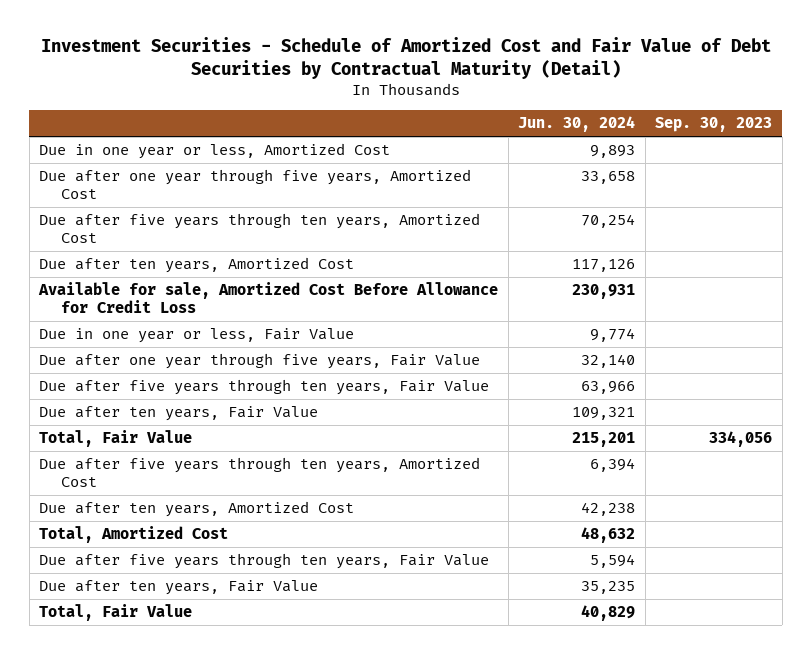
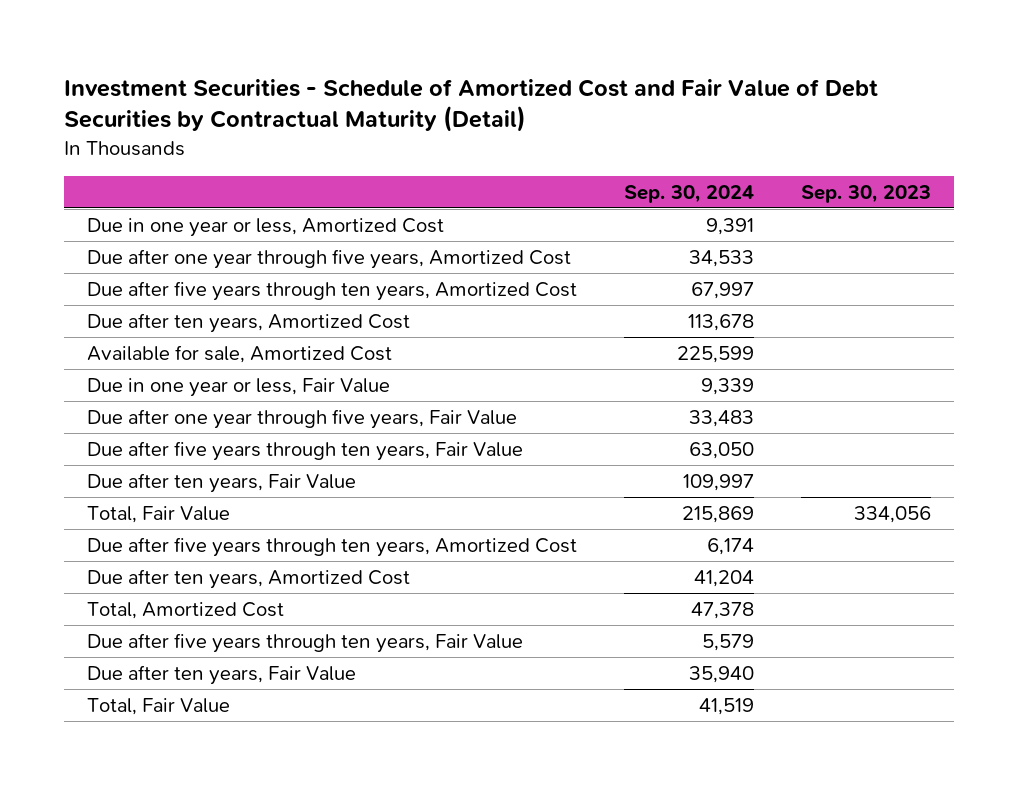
[518,116,636,133] Jun. 30, 2024 -> none
none -> [624,184,755,203] Sep. 30, 2024
[38,282,499,313] Available for sale, Amortized Cost Before Allowance for Credit Loss -> [87,345,393,364] Available for sale, Amortized Cost

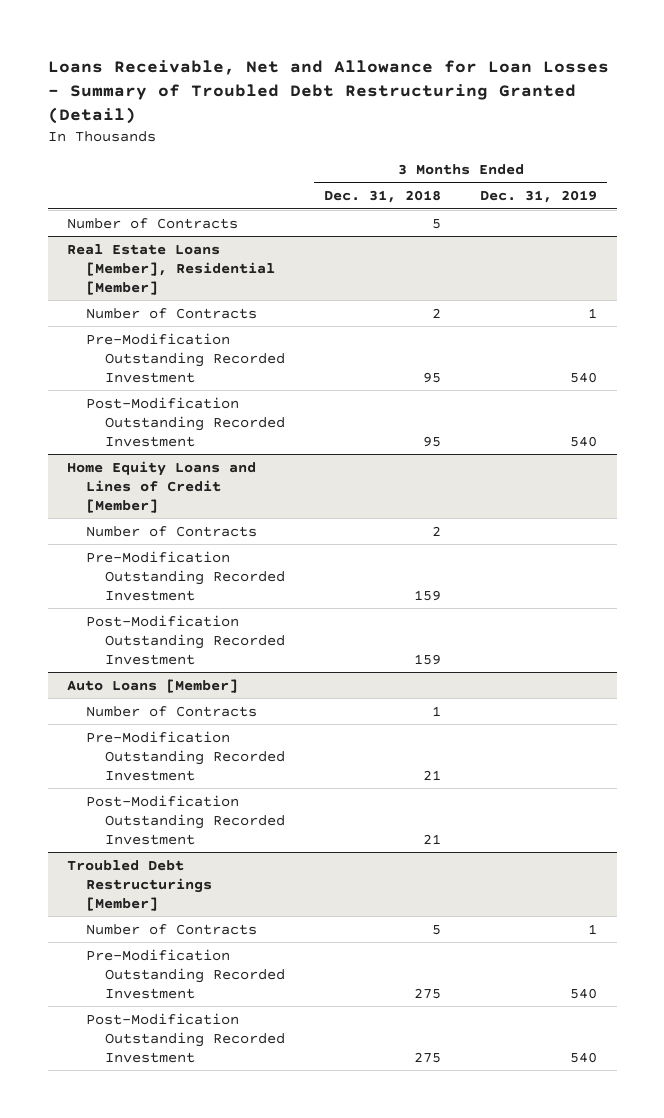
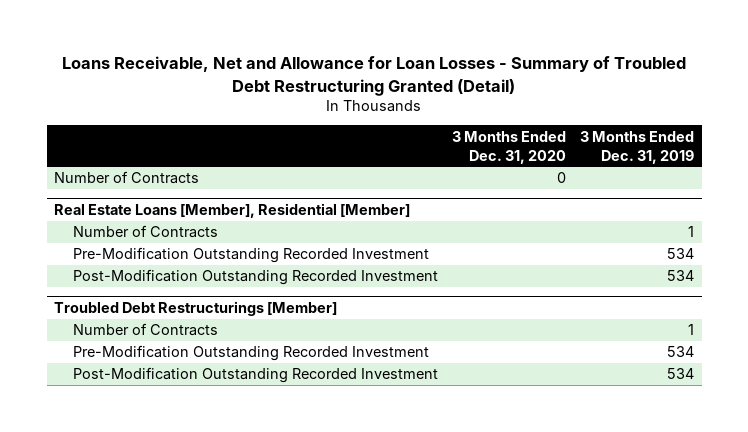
[324,190,442,204] Dec. 31, 2018 -> none
none -> [452,130,567,164] 3 Months Ended Dec. 31, 2020
[67,460,257,513] Home Equity Loans and Lines of Credit [Member] -> none
[86,525,258,537] Number of Contracts -> none
[86,550,286,601] Pre-Modification Outstanding Recorded Investment -> none
[86,614,286,665] Post-Modification Outstanding Recorded Investment -> none
[67,678,239,693] Auto Loans [Member] -> none
[86,705,258,717] Number of Contracts -> none
[86,730,286,781] Pre-Modification Outstanding Recorded Investment -> none
[86,794,286,845] Post-Modification Outstanding Recorded Investment -> none
[570,371,598,383] 540 -> [667,248,695,260] 534
[570,435,598,447] 540 -> [667,270,695,282] 534
[570,987,598,999] 540 -> [667,346,695,358] 534
[570,1051,598,1063] 540 -> [667,368,695,380] 534

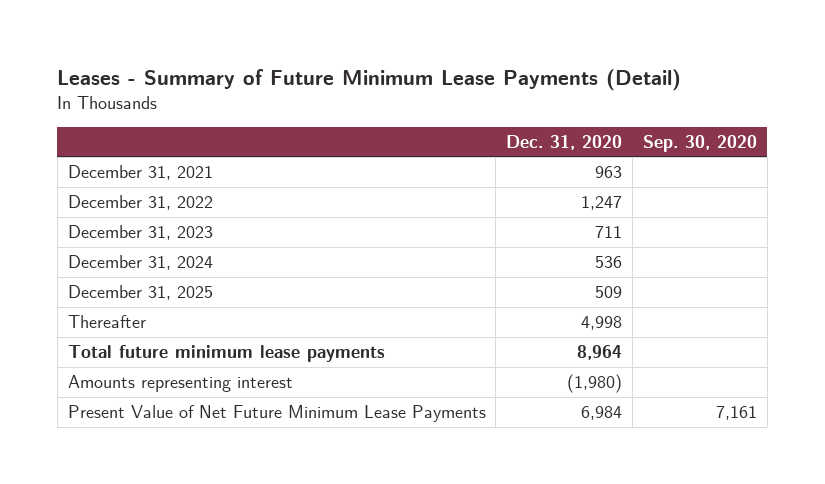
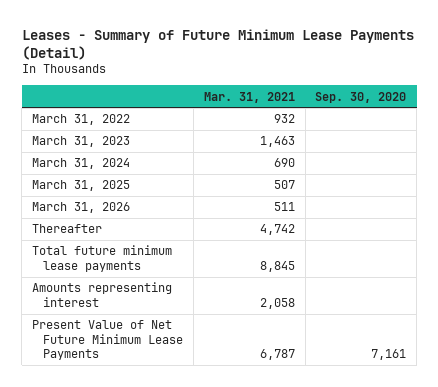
[506,134,623,150] Dec. 31, 2020 -> none
none -> [203,91,295,103] Mar. 31, 2021
[67,165,213,181] December 31, 2021 -> [31,114,130,126] March 31, 2022
[67,195,213,211] December 31, 2022 -> [31,136,130,148] March 31, 2023
[67,225,213,241] December 31, 2023 -> [31,158,130,170] March 31, 2024
[67,255,213,271] December 31, 2024 -> [31,180,130,192] March 31, 2025
[67,285,213,301] December 31, 2025 -> [31,202,130,214] March 31, 2026

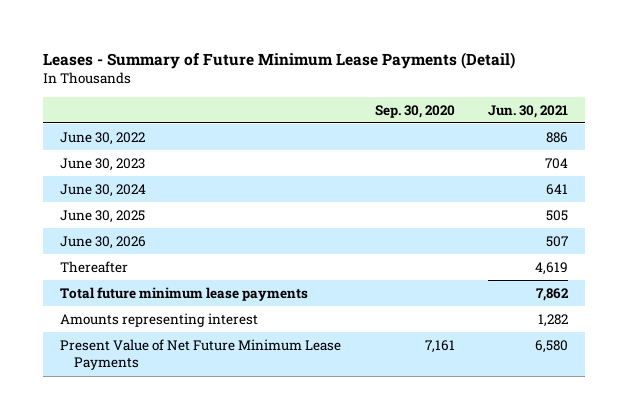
[203,91,295,103] Mar. 31, 2021 -> none
none -> [488,104,569,118] Jun. 30, 2021
[31,114,130,126] March 31, 2022 -> [60,131,146,145] June 30, 2022
[31,136,130,148] March 31, 2023 -> [60,157,146,171] June 30, 2023
[31,158,130,170] March 31, 2024 -> [60,183,147,197] June 30, 2024
[31,180,130,192] March 31, 2025 -> [60,209,146,223] June 30, 2025
[31,202,130,214] March 31, 2026 -> [60,235,147,249] June 30, 2026

